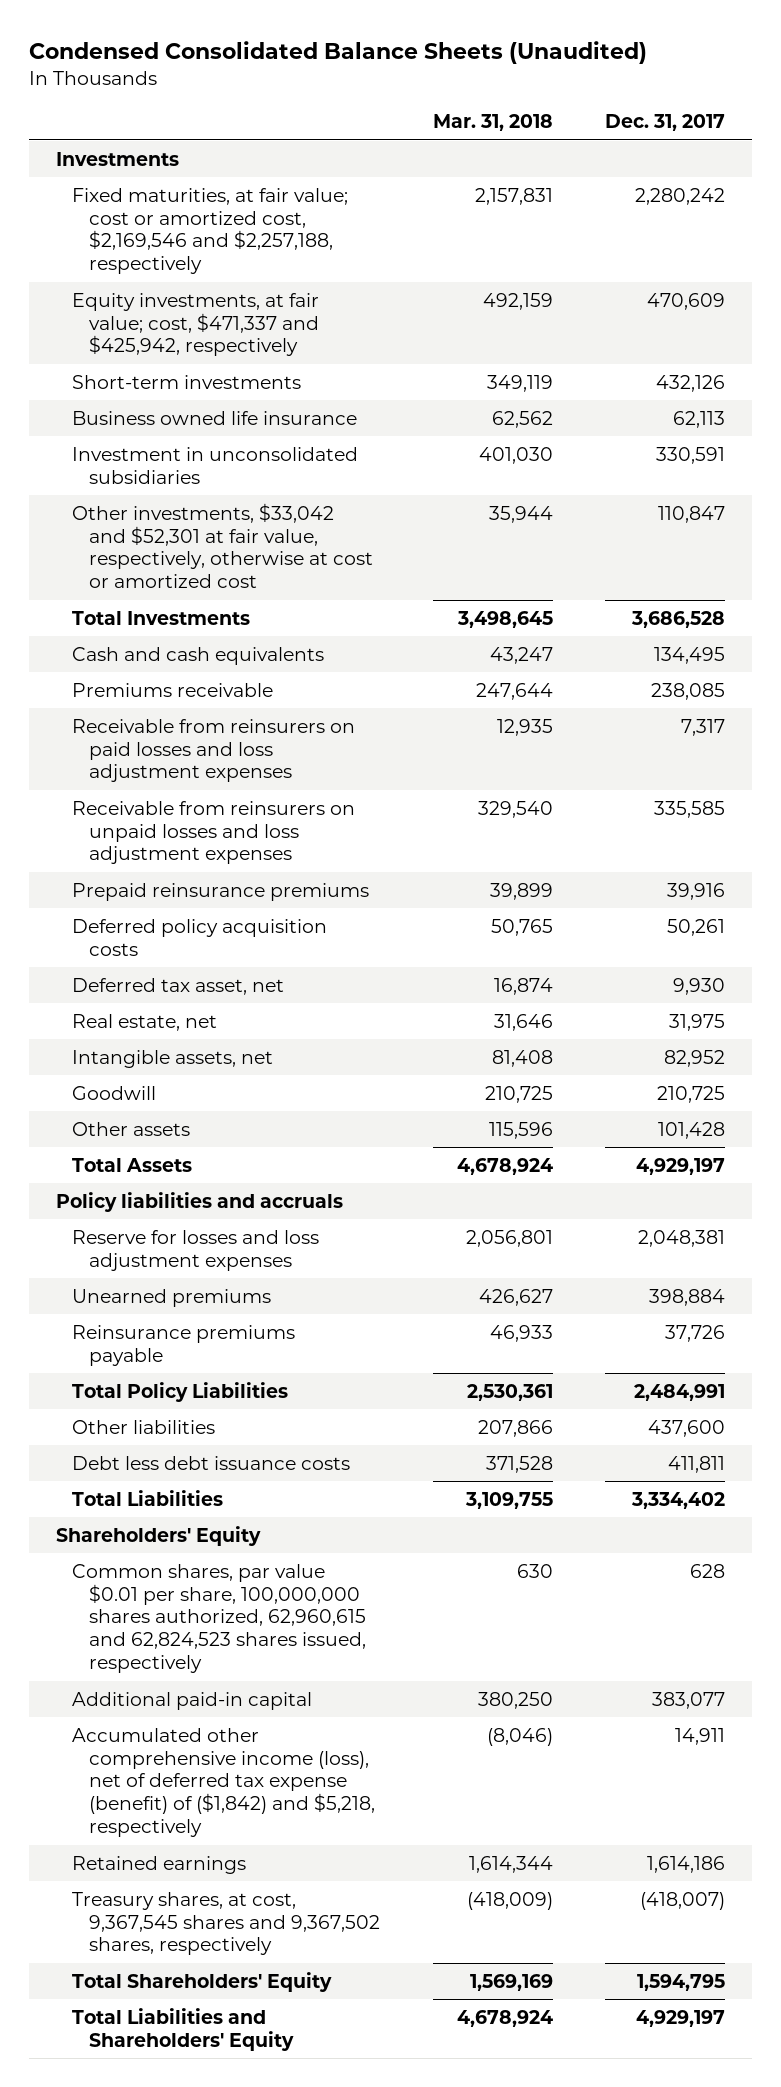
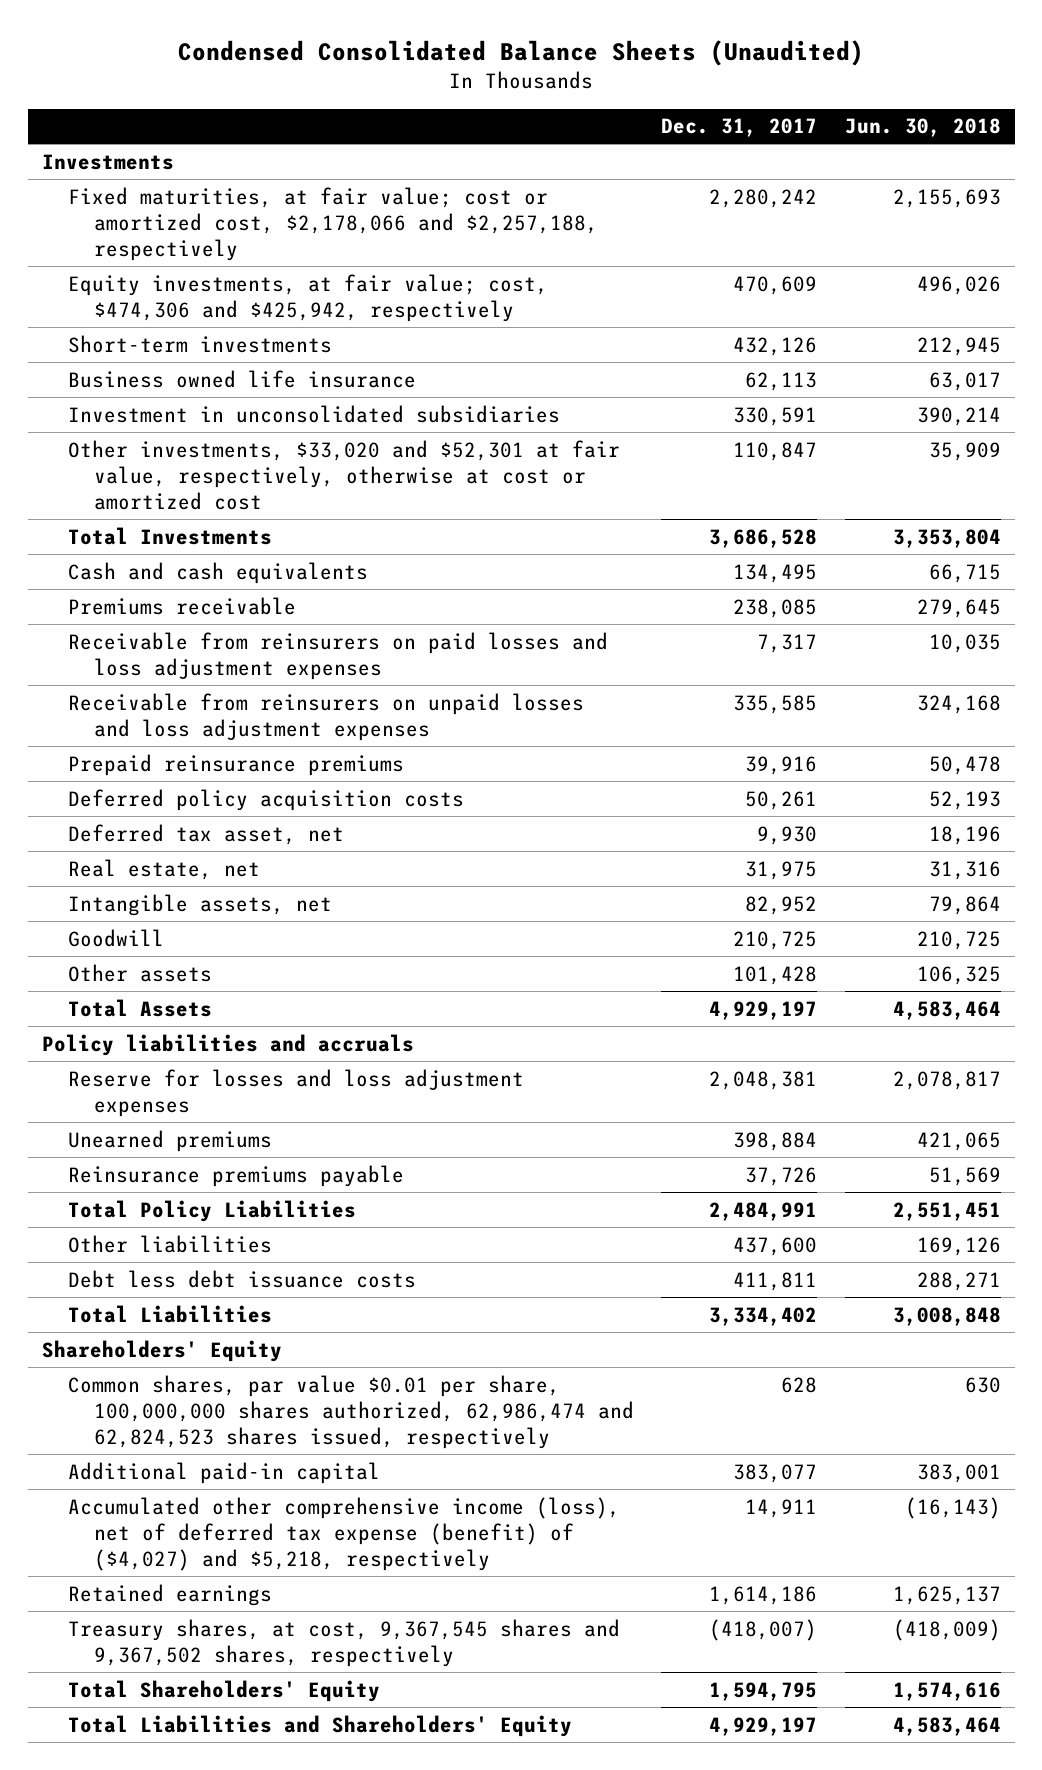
[432,114,553,132] Mar. 31, 2018 -> none
none -> [844,118,1001,138] Jun. 30, 2018
[72,187,349,275] Fixed maturities, at fair value; cost or amortized cost, $2,169,546 and $2,257,188, respectively -> [67,186,598,262] Fixed maturities, at fair value; cost or amortized cost, $2,178,066 and $2,257,188, respectively
[72,292,320,357] Equity investments, at fair value; cost, $471,337 and $425,942, respectively -> [67,273,548,322] Equity investments, at fair value; cost, $474,306 and $425,942, respectively
[72,502,374,589] Other investments, $33,042 and $52,301 at fair value, respectively, otherwise at cost or amortized cost -> [67,439,620,511] Other investments, $33,020 and $52,301 at fair value, respectively, otherwise at cost or amortized cost
[72,1563,367,1674] Common shares, par value $0.01 per share, 100,000,000 shares authorized, 62,960,615 and 62,824,523 shares issued, respectively -> [67,1374,634,1450] Common shares, par value $0.01 per share, 100,000,000 shares authorized, 62,986,474 and 62,824,523 shares issued, respectively
[72,1727,376,1838] Accumulated other comprehensive income (loss), net of deferred tax expense (benefit) of ($1,842) and $5,218, respectively -> [67,1496,620,1572] Accumulated other comprehensive income (loss), net of deferred tax expense (benefit) of ($4,027) and $5,218, respectively

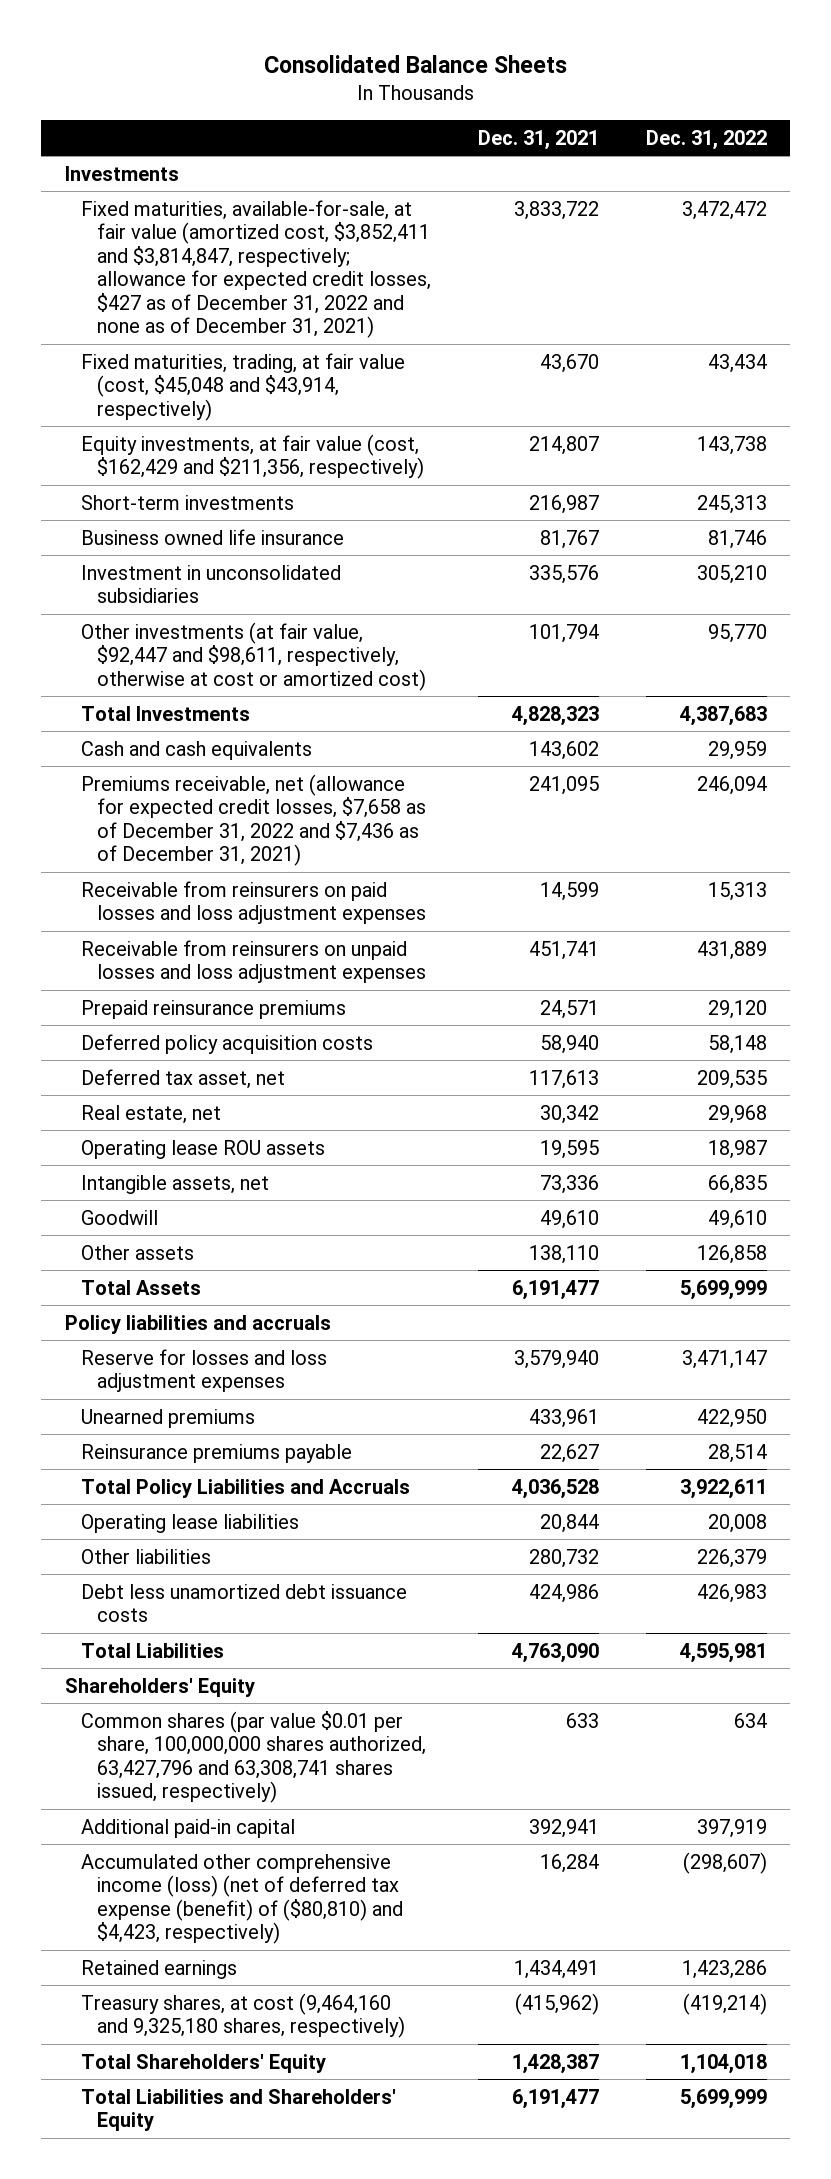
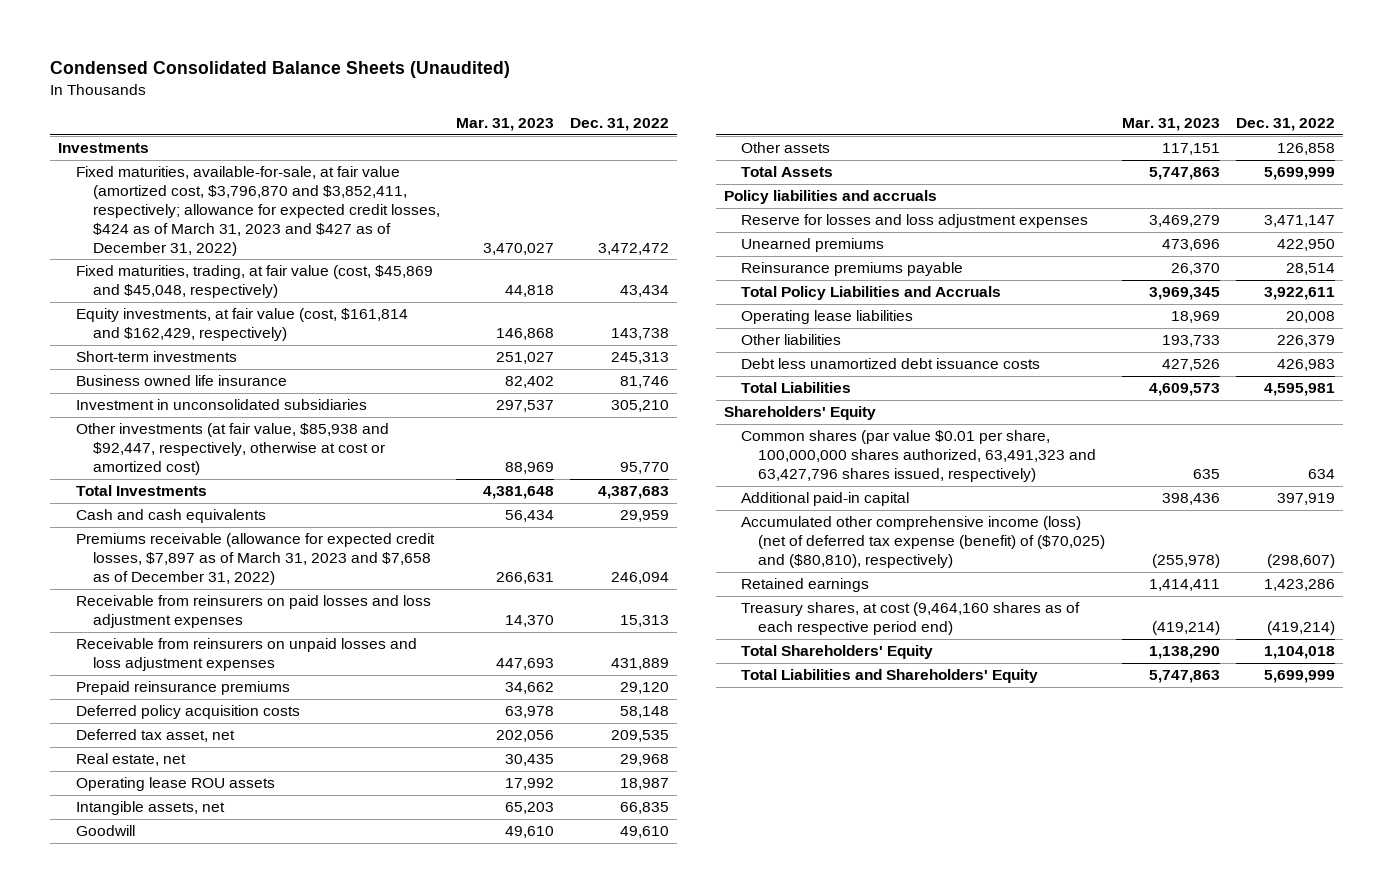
[263,54,567,73] Consolidated Balance Sheets -> [50,61,511,79] Condensed Consolidated Balance Sheets (Unaudited)
[477,129,599,150] Dec. 31, 2021 -> none
none -> [455,117,554,131] Mar. 31, 2023
[80,199,432,339] Fixed maturities, available-for-sale, at fair value (amortized cost, $3,852,411 and $3,814,847, respectively; allowance for expected credit losses, $427 as of December 31, 2022 and none as of December 31, 2021) -> [75,166,440,256] Fixed maturities, available-for-sale, at fair value (amortized cost, $3,796,870 and $3,852,411, respectively; allowance for expected credit losses, $424 as of March 31, 2023 and $427 as of December 31, 2022)
[80,352,405,421] Fixed maturities, trading, at fair value (cost, $45,048 and $43,914, respectively) -> [75,265,433,299] Fixed maturities, trading, at fair value (cost, $45,869 and $45,048, respectively)
[80,433,425,480] Equity investments, at fair value (cost, $162,429 and $211,356, respectively) -> [75,308,408,342] Equity investments, at fair value (cost, $161,814 and $162,429, respectively)
[80,621,427,691] Other investments (at fair value, $92,447 and $98,611, respectively, otherwise at cost or amortized cost) -> [75,423,389,476] Other investments (at fair value, $85,938 and $92,447, respectively, otherwise at cost or amortized cost)
[80,773,427,867] Premiums receivable, net (allowance for expected credit losses, $7,658 as of December 31, 2022 and $7,436 as of December 31, 2021) -> [75,533,435,586] Premiums receivable (allowance for expected credit losses, $7,897 as of March 31, 2023 and $7,658 as of December 31, 2022)
[80,1710,427,1804] Common shares (par value $0.01 per share, 100,000,000 shares authorized, 63,427,796 and 63,308,741 shares issued, respectively) -> [741,430,1097,483] Common shares (par value $0.01 per share, 100,000,000 shares authorized, 63,491,323 and 63,427,796 shares issued, respectively)
[80,1853,404,1945] Accumulated other comprehensive income (loss) (net of deferred tax expense (benefit) of ($80,810) and $4,423, respectively) -> [741,516,1106,569] Accumulated other comprehensive income (loss) (net of deferred tax expense (benefit) of ($70,025) and ($80,810), respectively)
[80,1992,406,2039] Treasury shares, at cost (9,464,160 and 9,325,180 shares, respectively) -> [741,602,1081,636] Treasury shares, at cost (9,464,160 shares as of each respective period end)

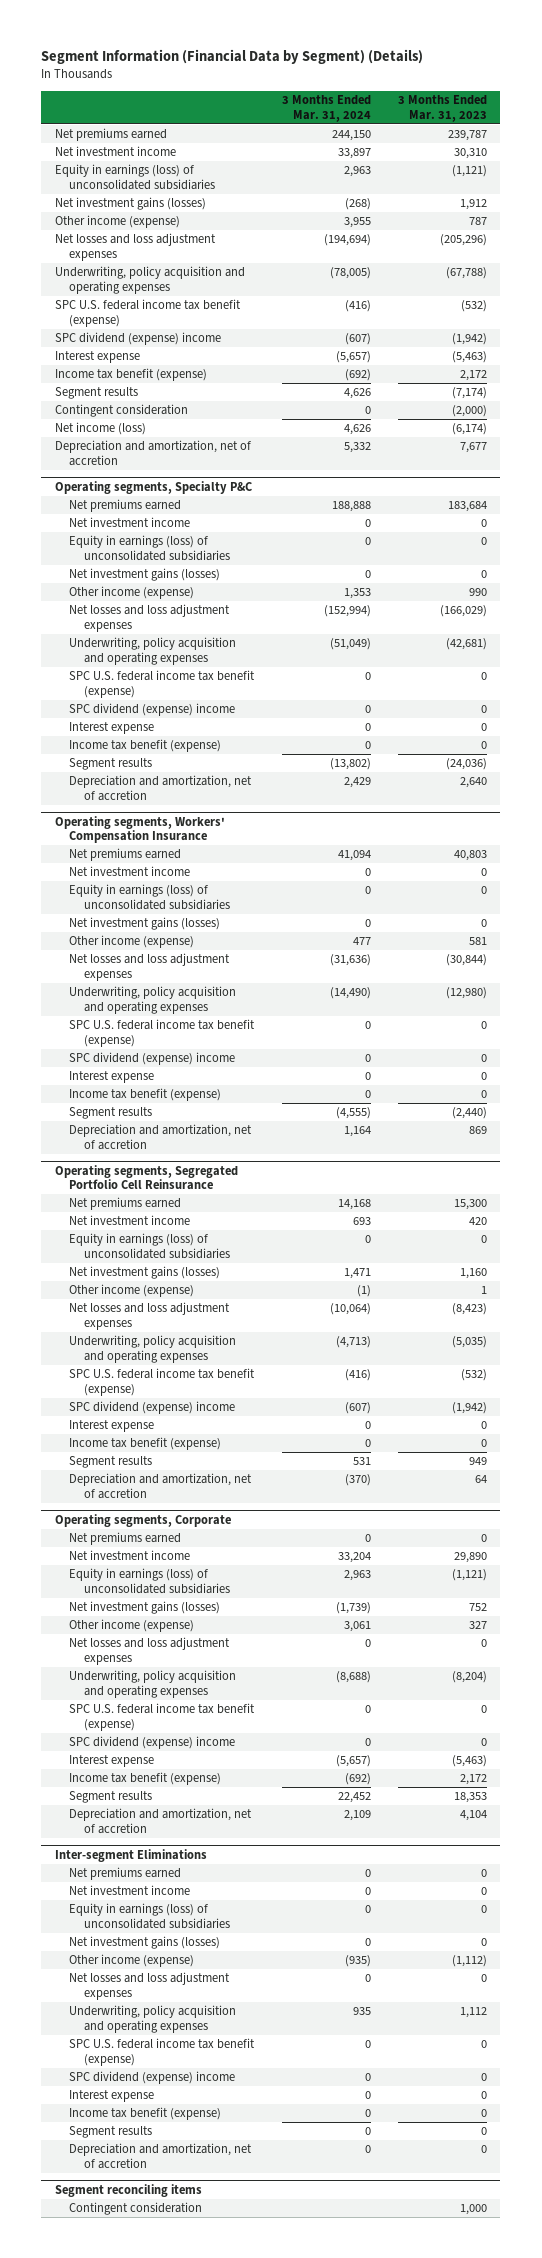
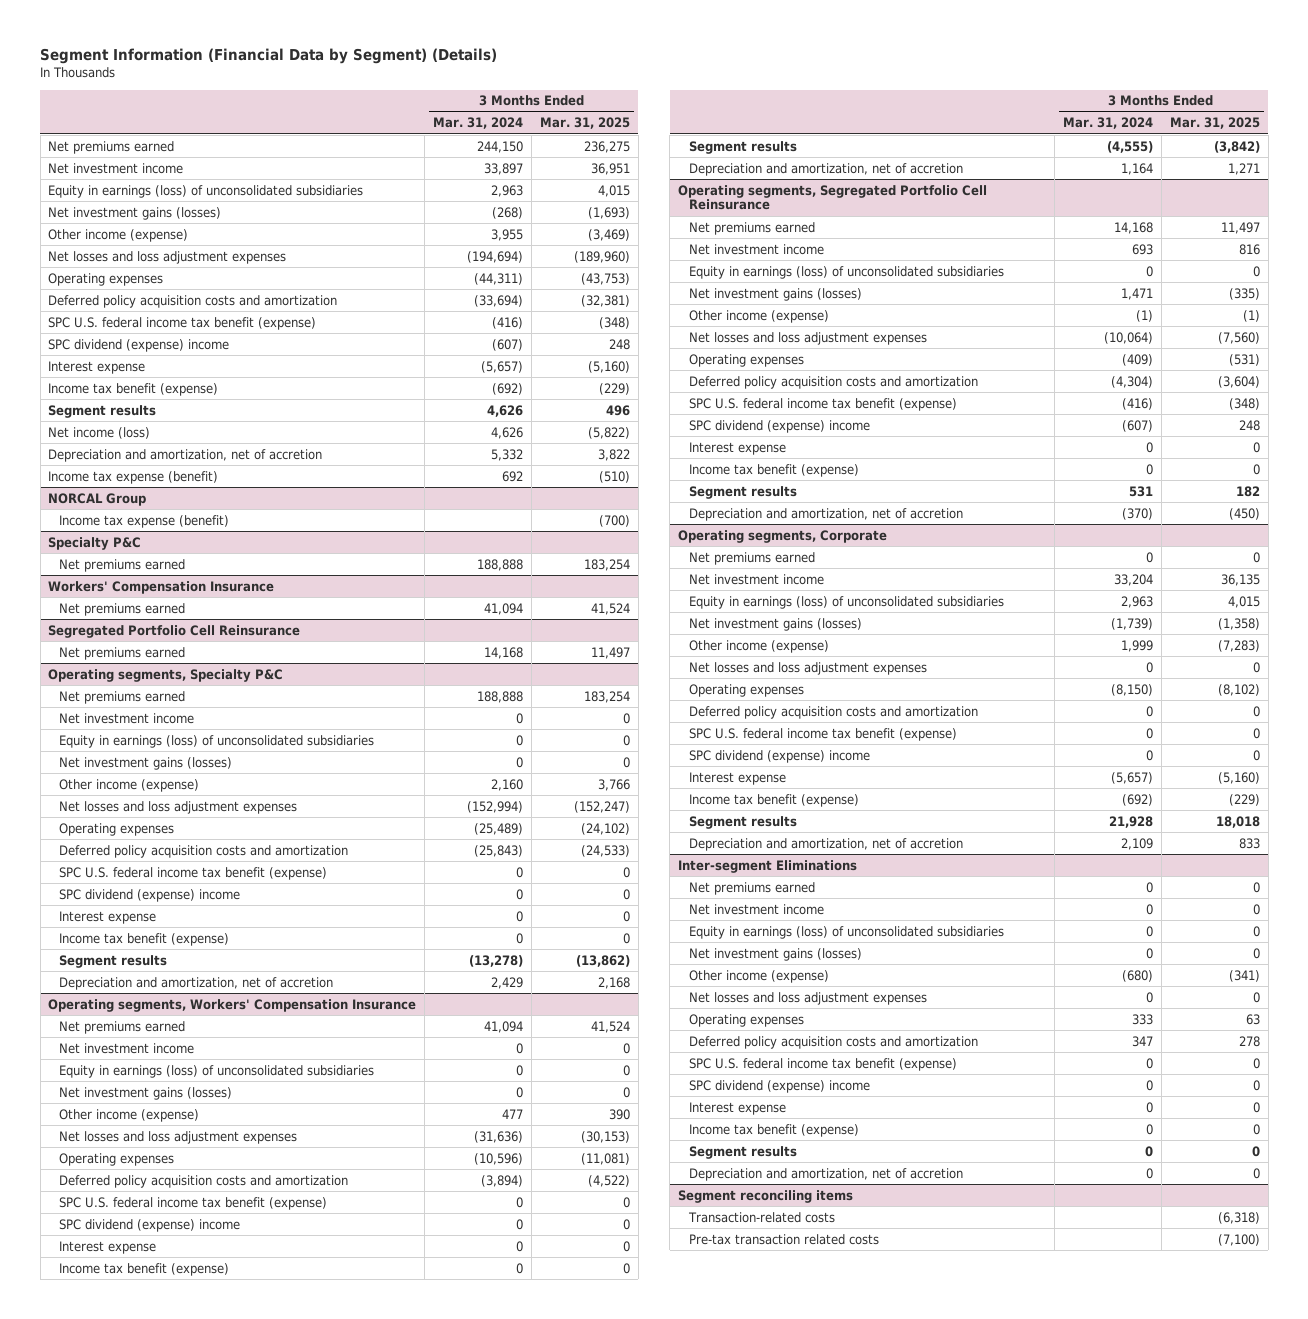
[397,95,487,122] 3 Months Ended Mar. 31, 2023 -> none
none -> [539,117,630,130] Mar. 31, 2025
[54,266,245,295] Underwriting, policy acquisition and operating expenses -> [48,272,164,286] Operating expenses
[329,267,371,280] (78,005) -> [474,272,524,285] (44,311)
none -> [48,294,338,308] Deferred policy acquisition costs and amortization
[54,404,188,418] Contingent consideration -> none
none -> [48,470,219,484] Income tax expense (benefit)
none -> [48,492,147,506] NORCAL Group
none -> [58,514,229,528] Income tax expense (benefit)
none -> [48,536,142,550] Specialty P&C
none -> [58,558,185,572] Net premiums earned
none -> [48,580,275,594] Workers' Compensation Insurance
none -> [58,602,185,616] Net premiums earned
none -> [48,624,301,638] Segregated Portfolio Cell Reinsurance
none -> [58,646,185,660] Net premiums earned
[343,588,371,600] 1,353 -> [491,778,524,791] 2,160
[69,637,237,666] Underwriting, policy acquisition and operating expenses -> [58,822,174,836] Operating expenses
[329,638,371,651] (51,049) -> [474,822,524,835] (25,489)
none -> [58,844,348,858] Deferred policy acquisition costs and amortization
[329,758,371,771] (13,802) -> [469,954,524,967] (13,278)
[69,986,237,1015] Underwriting, policy acquisition and operating expenses -> [58,1152,174,1166] Operating expenses
[329,987,371,1000] (14,490) -> [474,1152,524,1165] (10,596)
none -> [58,1174,348,1188] Deferred policy acquisition costs and amortization
[69,1335,237,1364] Underwriting, policy acquisition and operating expenses -> [688,353,804,367] Operating expenses
[335,1336,371,1349] (4,713) -> [1122,353,1154,366] (409)
none -> [688,375,978,389] Deferred policy acquisition costs and amortization
[343,1621,371,1633] 3,061 -> [1121,639,1154,652] 1,999
[69,1670,237,1699] Underwriting, policy acquisition and operating expenses -> [688,683,804,697] Operating expenses
[335,1671,371,1684] (8,688) -> [1111,683,1154,696] (8,150)
none -> [688,705,978,719] Deferred policy acquisition costs and amortization
[337,1792,371,1804] 22,452 -> [1109,815,1154,828] 21,928
[344,1955,371,1968] (935) -> [1122,969,1154,982] (680)
[69,2005,237,2034] Underwriting, policy acquisition and operating expenses -> [688,1013,804,1027] Operating expenses
[352,2007,371,2016] 935 -> [1132,1013,1154,1025] 333
none -> [688,1035,978,1049] Deferred policy acquisition costs and amortization
[69,2202,203,2216] Contingent consideration -> none
none -> [687,1211,835,1223] Transaction-related costs
none -> [688,1233,879,1245] Pre-tax transaction related costs

